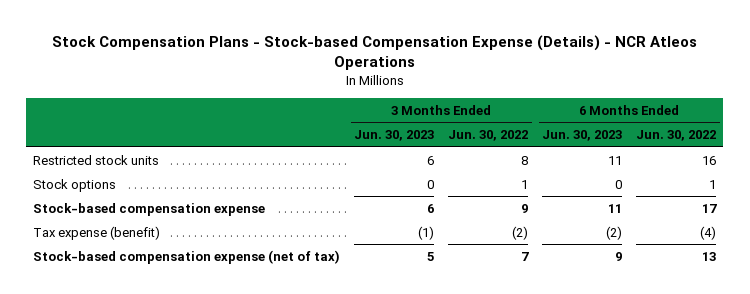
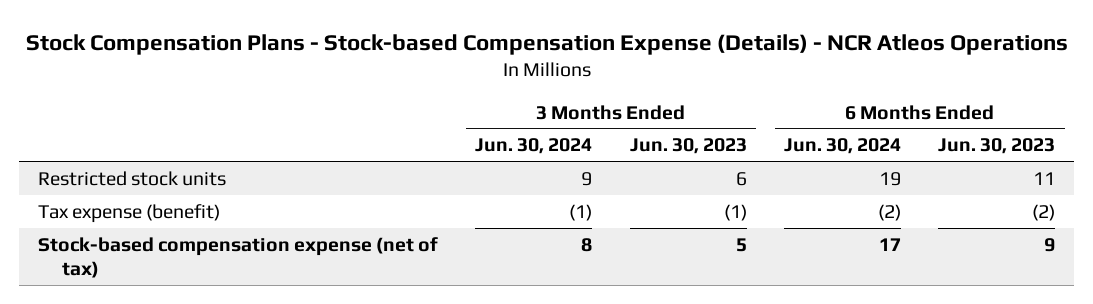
[448,130,529,142] Jun. 30, 2022 -> none
[636,130,717,142] Jun. 30, 2022 -> none
none -> [475,138,593,155] Jun. 30, 2024
none -> [783,138,901,155] Jun. 30, 2024
[33,178,117,192] Stock options -> none
[33,202,266,216] Stock-based compensation expense -> none

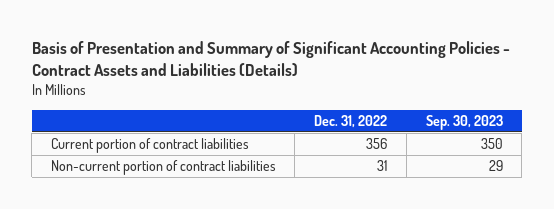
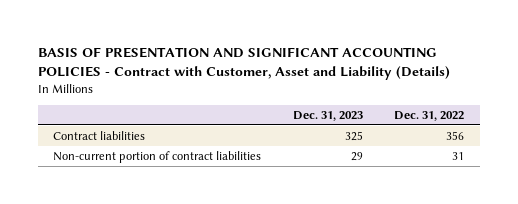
[31,40,510,77] Basis of Presentation and Summary of Significant Accounting Policies - Contract Assets and Liabilities (Details) -> [37,46,450,81] BASIS OF PRESENTATION AND SIGNIFICANT ACCOUNTING POLICIES - Contract with Customer, Asset and Liability (Details)
[425,114,503,130] Sep. 30, 2023 -> none
none -> [292,110,363,121] Dec. 31, 2023
[51,138,250,154] Current portion of contract liabilities -> [53,130,146,140] Contract liabilities

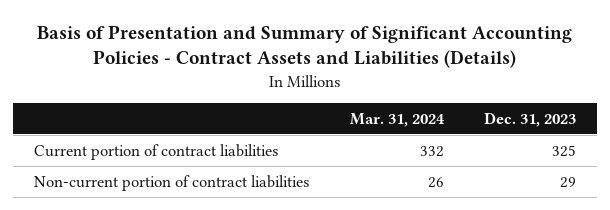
[37,46,450,81] BASIS OF PRESENTATION AND SIGNIFICANT ACCOUNTING POLICIES - Contract with Customer, Asset and Liability (Details) -> [37,24,573,69] Basis of Presentation and Summary of Significant Accounting Policies - Contract Assets and Liabilities (Details)
[394,110,465,121] Dec. 31, 2022 -> none
none -> [349,112,445,127] Mar. 31, 2024
[53,130,146,140] Contract liabilities -> [33,143,278,160] Current portion of contract liabilities

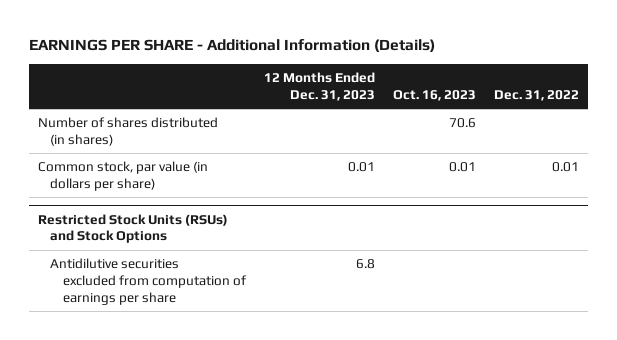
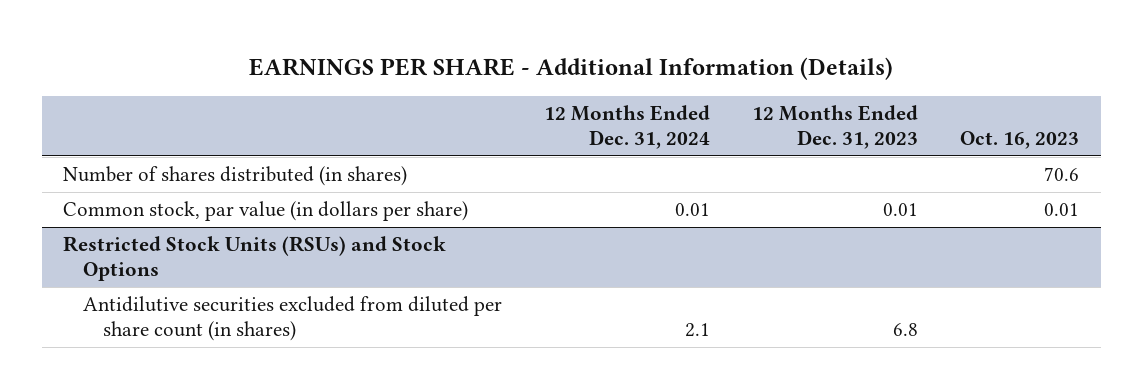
[494,89,580,101] Dec. 31, 2022 -> none
none -> [544,105,711,149] 12 Months Ended Dec. 31, 2024
[50,258,247,305] Antidilutive securities excluded from computation of earnings per share -> [83,296,503,342] Antidilutive securities excluded from diluted per share count (in shares)

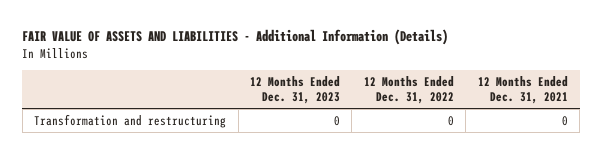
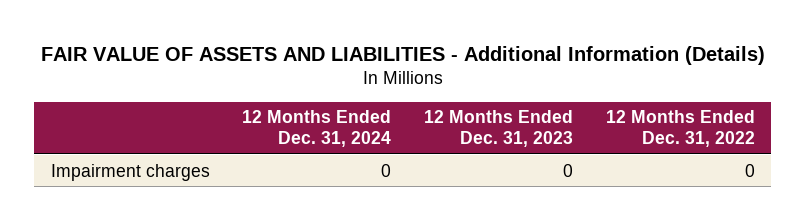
[477,75,568,105] 12 Months Ended Dec. 31, 2021 -> none
none -> [242,110,392,148] 12 Months Ended Dec. 31, 2024
[34,113,227,128] Transformation and restructuring -> [50,163,210,181] Impairment charges

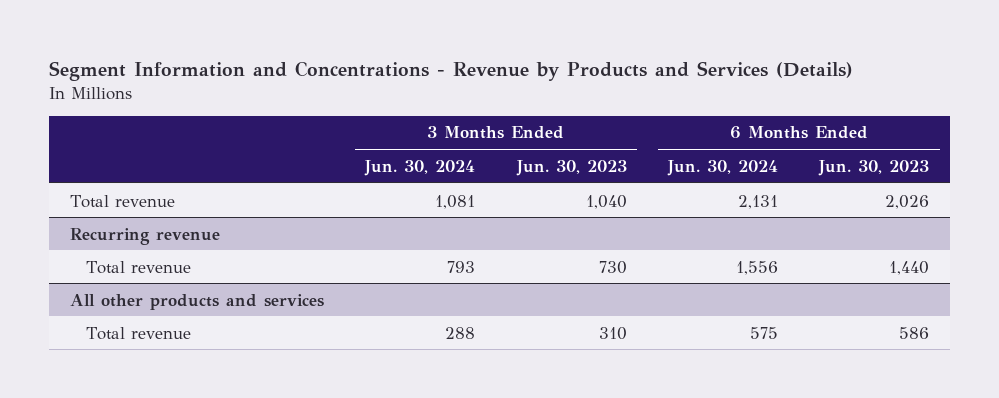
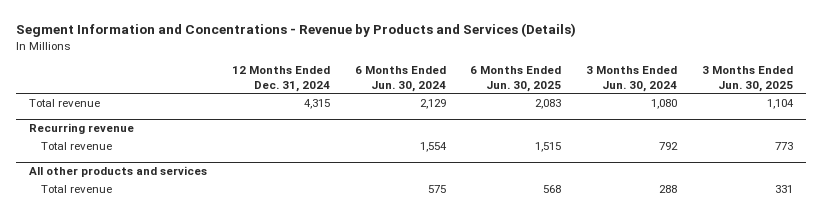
[515,159,627,176] Jun. 30, 2023 -> none
[818,159,930,176] Jun. 30, 2023 -> none
none -> [231,66,330,92] 12 Months Ended Dec. 31, 2024
none -> [470,66,562,92] 6 Months Ended Jun. 30, 2025
none -> [702,66,794,92] 3 Months Ended Jun. 30, 2025
[435,194,476,209] 1,081 -> [651,98,678,109] 1,080
[738,194,779,209] 2,131 -> [419,98,446,109] 2,129
[447,260,476,273] 793 -> [659,141,679,150] 792
[736,260,779,275] 1,556 -> [419,141,447,152] 1,554

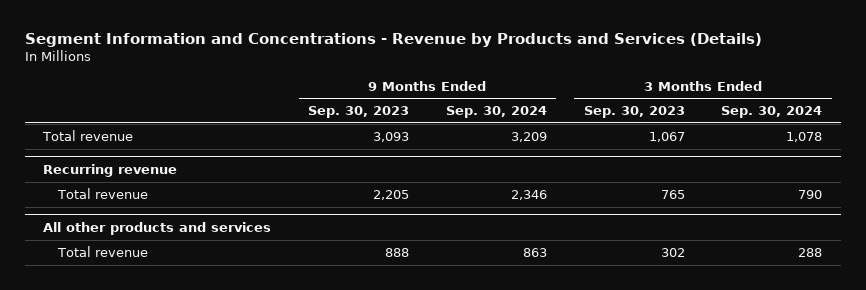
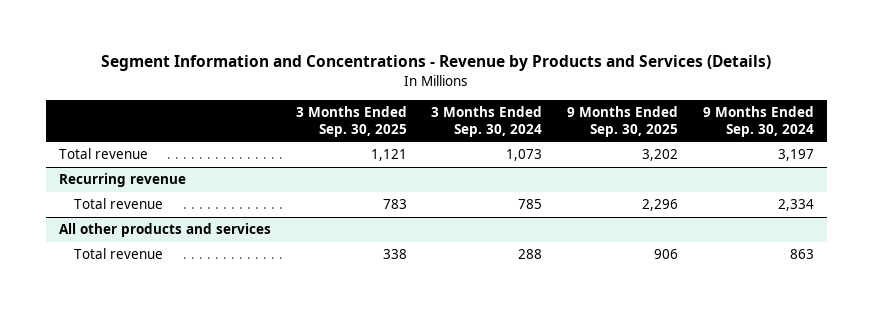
[308,106,410,119] Sep. 30, 2023 -> none
[583,106,685,119] Sep. 30, 2023 -> none
none -> [295,106,407,137] 3 Months Ended Sep. 30, 2025
none -> [567,106,679,137] 9 Months Ended Sep. 30, 2025
[510,131,547,142] 3,209 -> [778,149,815,162] 3,197
[786,131,823,142] 1,078 -> [506,149,543,162] 1,073
[510,189,547,200] 2,346 -> [778,199,815,212] 2,334
[798,189,823,199] 790 -> [518,199,543,210] 785

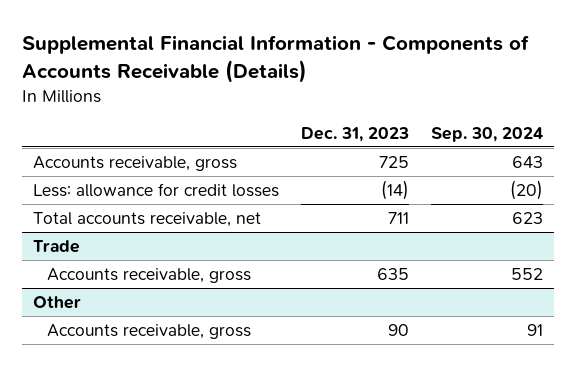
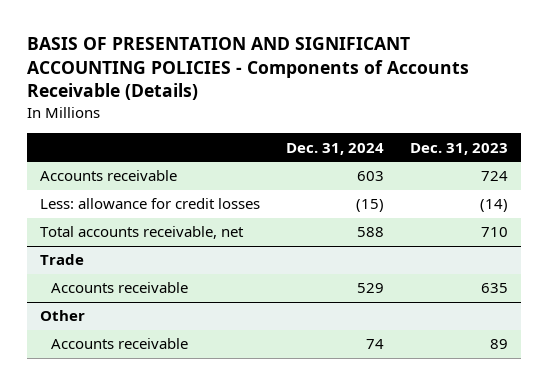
[22,35,530,83] Supplemental Financial Information - Components of Accounts Receivable (Details) -> [26,37,469,101] BASIS OF PRESENTATION AND SIGNIFICANT ACCOUNTING POLICIES - Components of Accounts Receivable (Details)
[431,127,544,143] Sep. 30, 2024 -> none
none -> [285,142,384,155] Dec. 31, 2024
[33,155,238,171] Accounts receivable, gross -> [39,170,177,182] Accounts receivable
[379,155,410,168] 725 -> [480,171,508,182] 724
[388,211,410,224] 711 -> [480,227,508,238] 710
[46,267,251,283] Accounts receivable, gross -> [51,282,189,294] Accounts receivable
[46,323,251,339] Accounts receivable, gross -> [51,338,189,350] Accounts receivable
[388,323,410,336] 90 -> [489,339,508,350] 89

